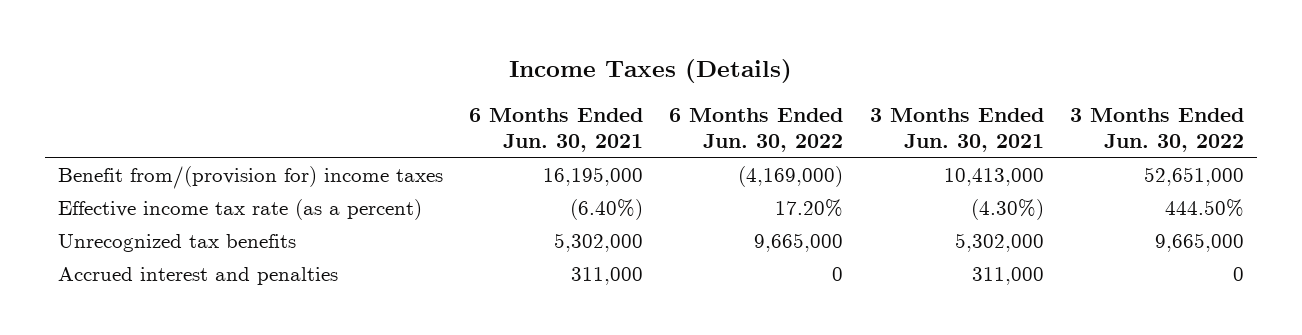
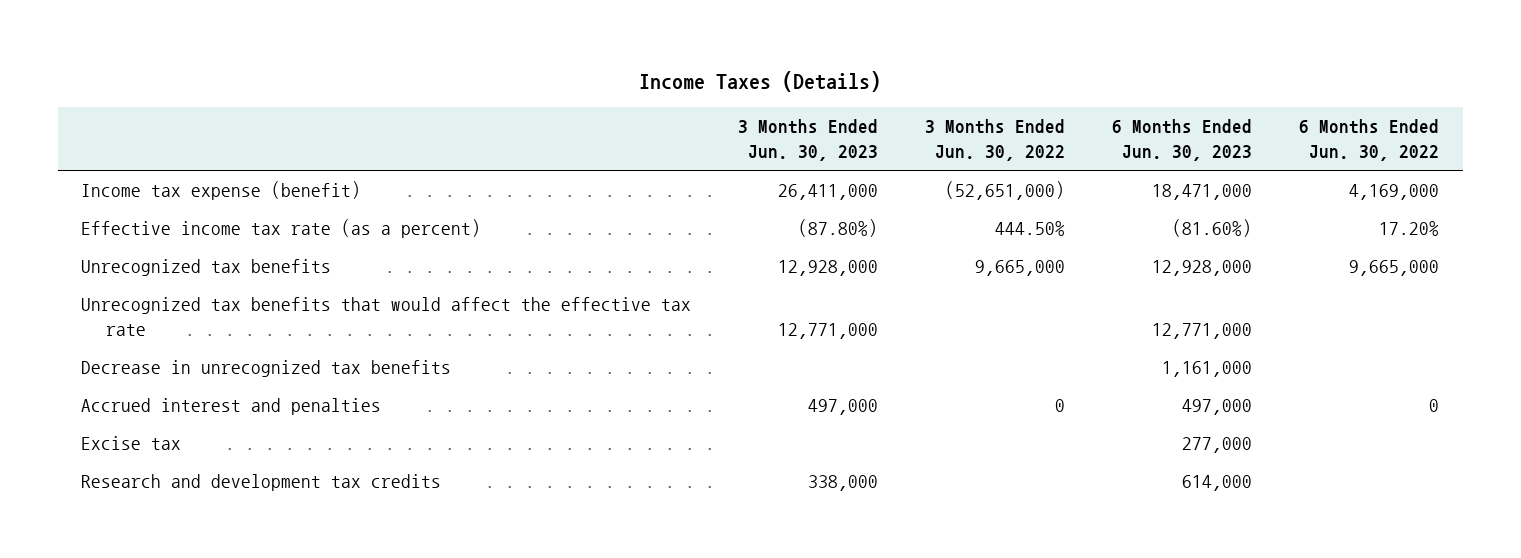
[468,108,643,152] 6 Months Ended Jun. 30, 2021 -> none
[869,108,1044,152] 3 Months Ended Jun. 30, 2021 -> none
none -> [738,119,879,161] 3 Months Ended Jun. 30, 2023
none -> [1112,119,1253,161] 6 Months Ended Jun. 30, 2023
[57,165,443,189] Benefit from/(provision for) income taxes -> [81,181,362,201] Income tax expense (benefit)
[738,165,844,187] (4,169,000) -> [1349,184,1440,201] 4,169,000
[1143,166,1244,186] 52,651,000 -> [945,181,1066,201] (52,651,000)
none -> [81,297,692,337] Unrecognized tax benefits that would affect the effective tax rate
none -> [81,360,452,378] Decrease in unrecognized tax benefits
none -> [81,436,182,451] Excise tax
none -> [81,474,442,492] Research and development tax credits

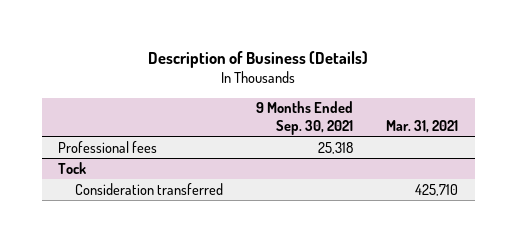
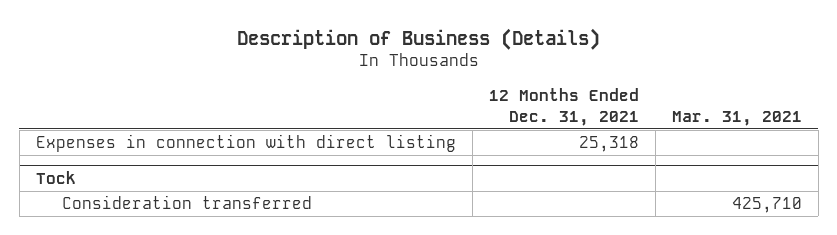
[256,101,354,135] 9 Months Ended Sep. 30, 2021 -> none
none -> [488,87,639,126] 12 Months Ended Dec. 31, 2021
[58,140,158,153] Professional fees -> [35,134,456,153] Expenses in connection with direct listing

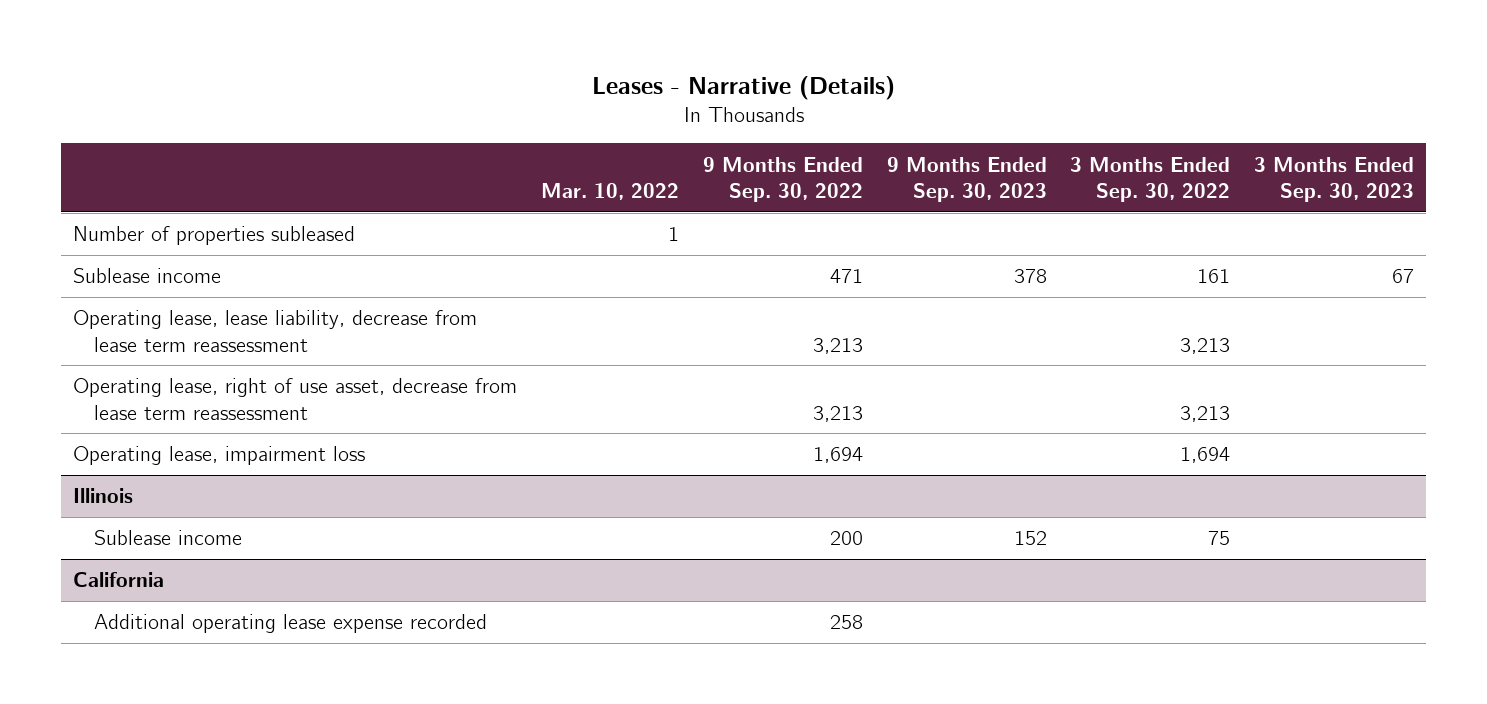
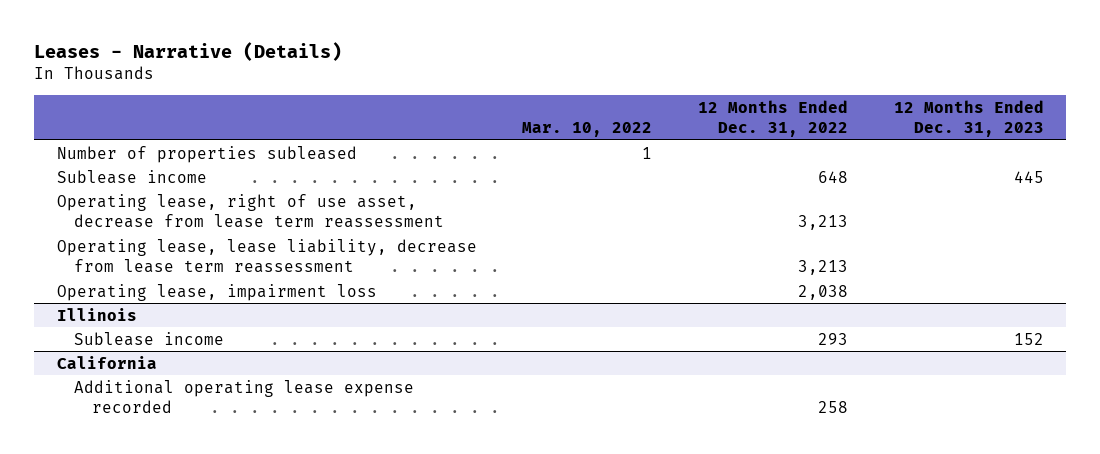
[702,156,863,203] 9 Months Ended Sep. 30, 2022 -> none
[886,156,1047,203] 9 Months Ended Sep. 30, 2023 -> none
[1070,156,1231,203] 3 Months Ended Sep. 30, 2022 -> none
[1254,156,1415,203] 3 Months Ended Sep. 30, 2023 -> none
none -> [697,99,848,137] 12 Months Ended Dec. 31, 2022
none -> [893,99,1044,137] 12 Months Ended Dec. 31, 2023
[73,310,478,352] Operating lease, lease liability, decrease from lease term reassessment -> [56,238,477,273] Operating lease, lease liability, decrease from lease term reassessment

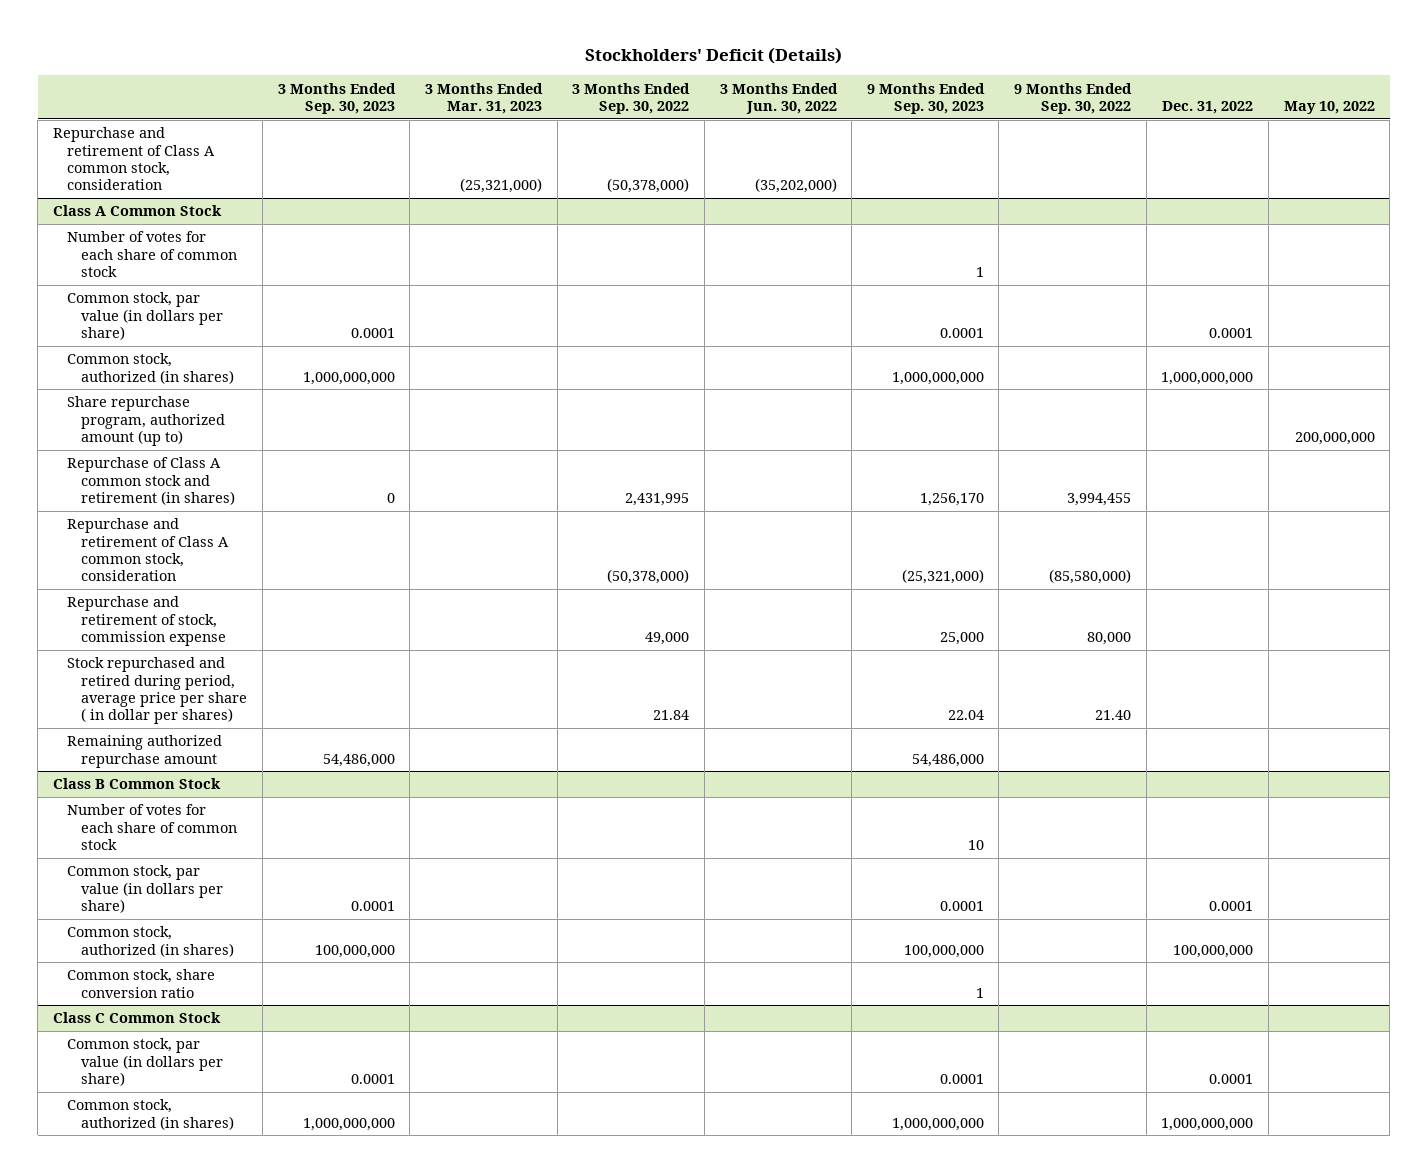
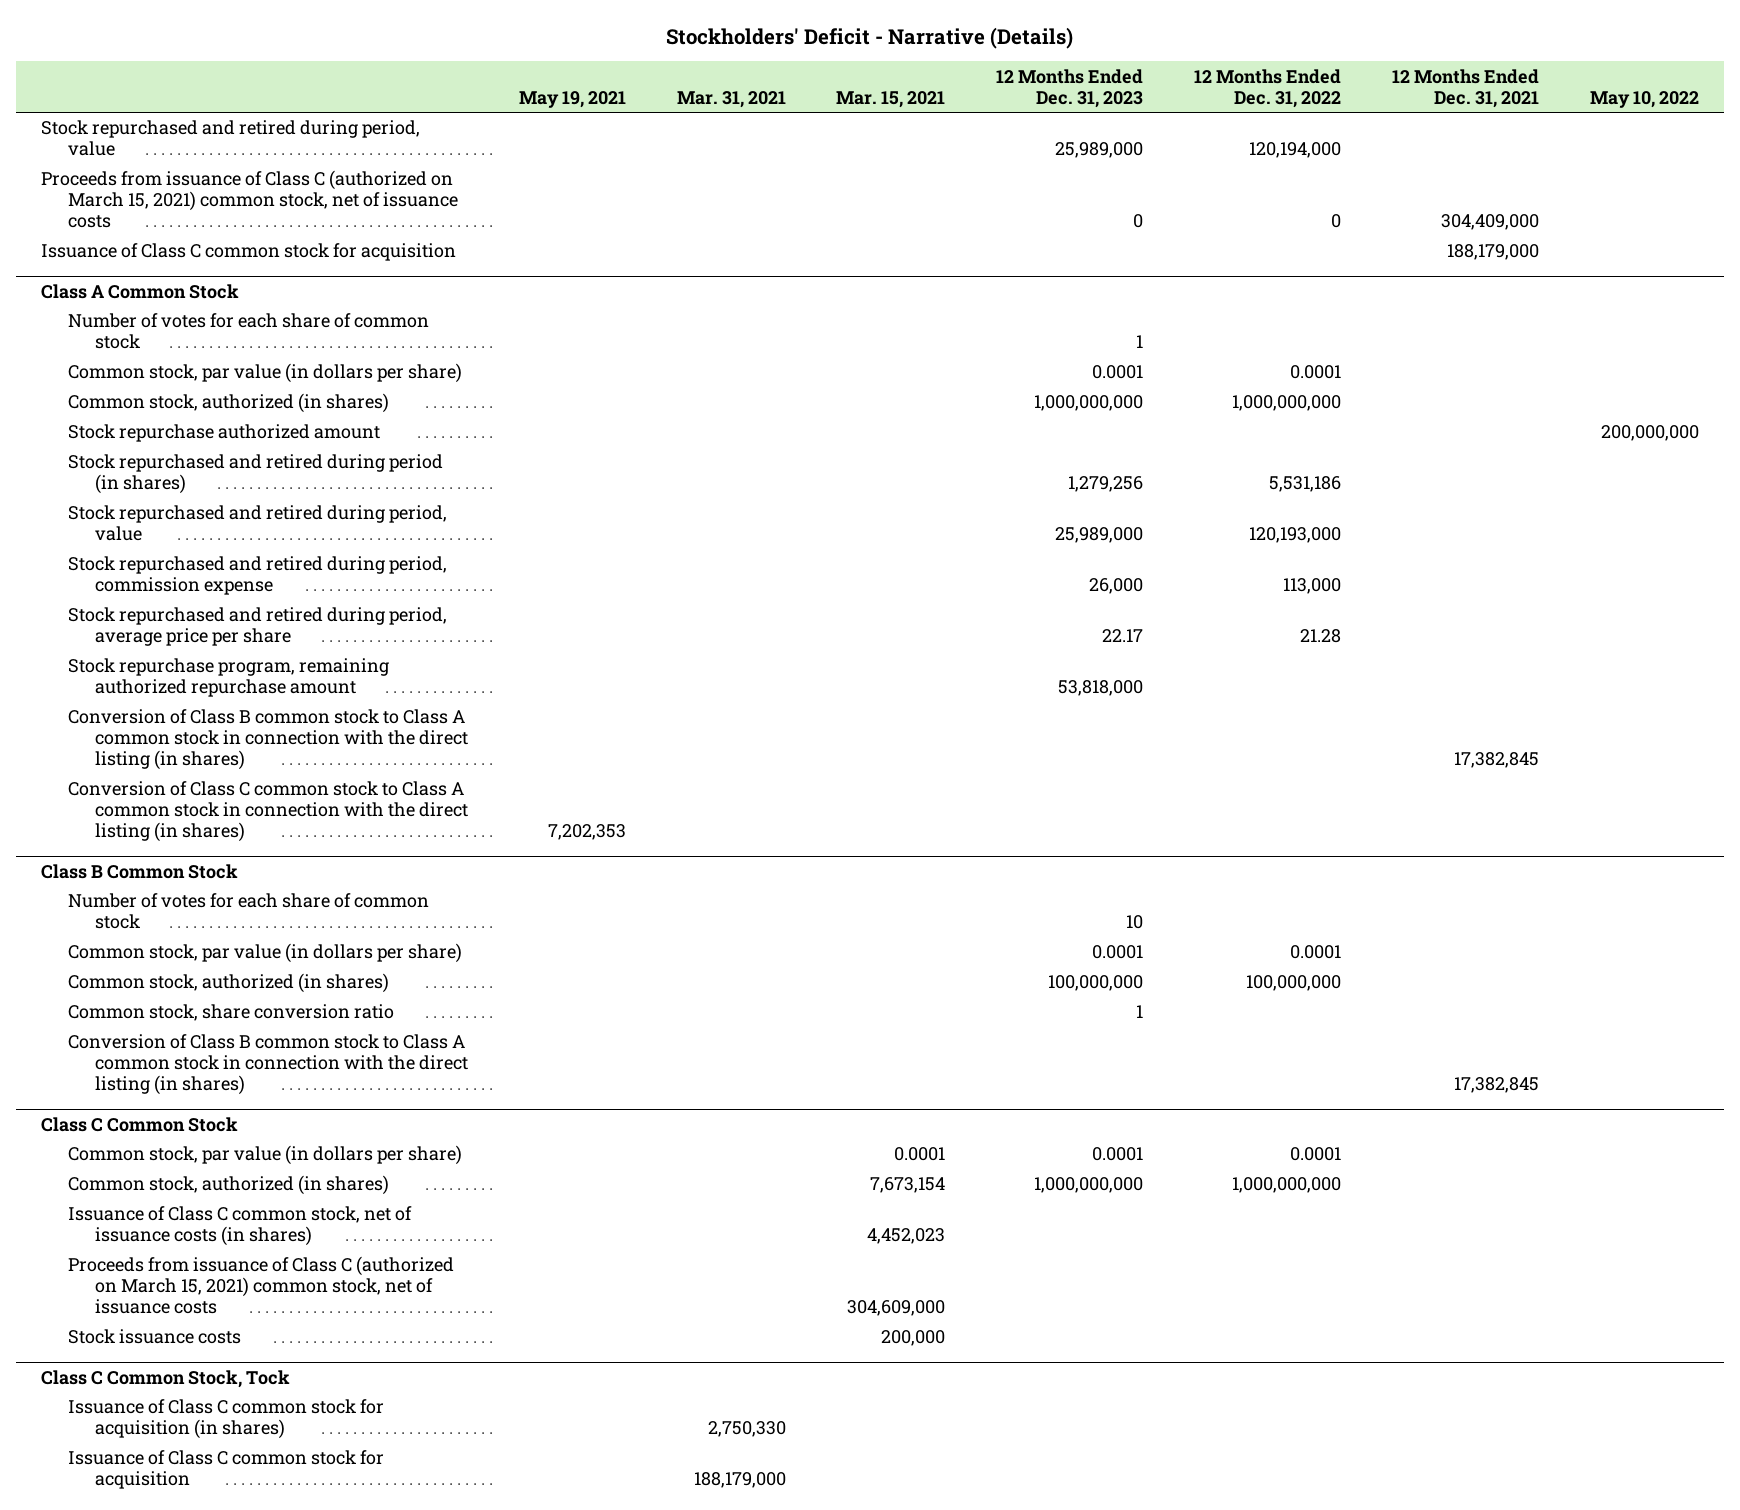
[584,46,842,64] Stockholders' Deficit (Details) -> [665,26,1073,49] Stockholders' Deficit - Narrative (Details)
[277,82,396,114] 3 Months Ended Sep. 30, 2023 -> none
[424,82,543,114] 3 Months Ended Mar. 31, 2023 -> none
[572,82,691,114] 3 Months Ended Sep. 30, 2022 -> none
[719,82,838,114] 3 Months Ended Jun. 30, 2022 -> none
[866,82,985,114] 9 Months Ended Sep. 30, 2023 -> none
[1014,82,1133,114] 9 Months Ended Sep. 30, 2022 -> none
[1162,100,1254,114] Dec. 31, 2022 -> none
none -> [518,90,626,108] May 19, 2021
none -> [676,90,786,108] Mar. 31, 2021
none -> [836,90,946,108] Mar. 15, 2021
none -> [996,68,1144,108] 12 Months Ended Dec. 31, 2023
none -> [1193,68,1341,108] 12 Months Ended Dec. 31, 2022
none -> [1391,68,1539,108] 12 Months Ended Dec. 31, 2021
[52,127,216,191] Repurchase and retirement of Class A common stock, consideration -> [41,120,421,157] Stock repurchased and retired during period, value
none -> [41,170,459,228] Proceeds from issuance of Class C (authorized on March 15, 2021) common stock, net of issuance costs
none -> [41,243,457,262] Issuance of Class C common stock for acquisition
[67,396,226,446] Share repurchase program, authorized amount (up to) -> [68,424,381,443] Stock repurchase authorized amount
[67,457,236,505] Repurchase of Class A common stock and retirement (in shares) -> [68,454,444,495] Stock repurchased and retired during period (in shares)
[67,518,230,582] Repurchase and retirement of Class A common stock, consideration -> [68,505,448,542] Stock repurchased and retired during period, value
[67,596,227,646] Repurchase and retirement of stock, commission expense -> [68,556,448,596] Stock repurchased and retired during period, commission expense
[67,657,248,725] Stock repurchased and retired during period, average price per share ( in dollar per shares) -> [68,607,448,647] Stock repurchased and retired during period, average price per share
[67,735,223,768] Remaining authorized repurchase amount -> [68,658,390,698] Stock repurchase program, remaining authorized repurchase amount
none -> [68,709,469,770] Conversion of Class B common stock to Class A common stock in connection with the direct listing (in shares)
none -> [68,781,469,842] Conversion of Class C common stock to Class A common stock in connection with the direct listing (in shares)
none -> [68,1034,469,1095] Conversion of Class B common stock to Class A common stock in connection with the direct listing (in shares)
none -> [68,1206,413,1247] Issuance of Class C common stock, net of issuance costs (in shares)
none -> [68,1256,455,1314] Proceeds from issuance of Class C (authorized on March 15, 2021) common stock, net of issuance costs
none -> [68,1329,242,1345] Stock issuance costs
none -> [41,1369,291,1388] Class C Common Stock, Tock
none -> [68,1399,385,1440] Issuance of Class C common stock for acquisition (in shares)
none -> [68,1450,385,1490] Issuance of Class C common stock for acquisition

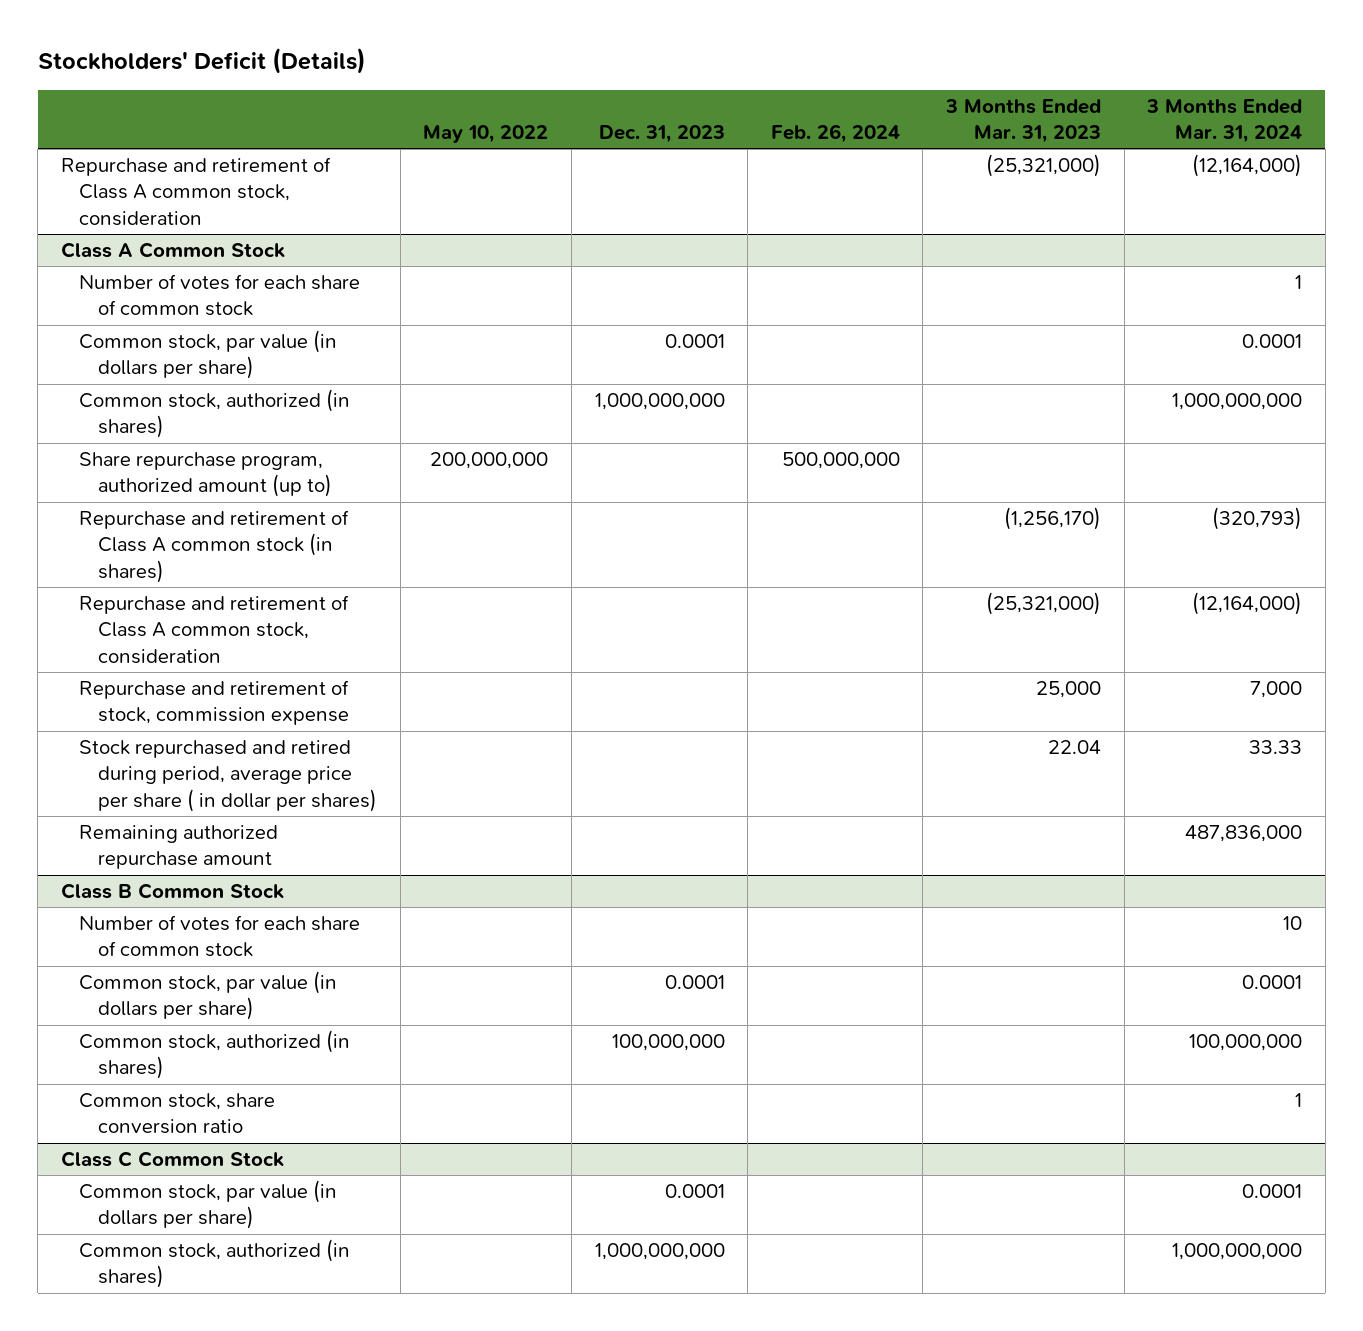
[665,26,1073,49] Stockholders' Deficit - Narrative (Details) -> [37,48,366,75] Stockholders' Deficit (Details)
[518,90,626,108] May 19, 2021 -> none
[676,90,786,108] Mar. 31, 2021 -> none
[836,90,946,108] Mar. 15, 2021 -> none
[996,68,1144,108] 12 Months Ended Dec. 31, 2023 -> none
[1193,68,1341,108] 12 Months Ended Dec. 31, 2022 -> none
[1391,68,1539,108] 12 Months Ended Dec. 31, 2021 -> none
none -> [598,125,725,144] Dec. 31, 2023
none -> [770,124,900,144] Feb. 26, 2024
none -> [944,98,1101,144] 3 Months Ended Mar. 31, 2023
none -> [1146,98,1303,144] 3 Months Ended Mar. 31, 2024
[41,170,459,228] Proceeds from issuance of Class C (authorized on March 15, 2021) common stock, net of issuance costs -> none
[41,243,457,262] Issuance of Class C common stock for acquisition -> none
[41,120,421,157] Stock repurchased and retired during period, value -> [60,157,331,226] Repurchase and retirement of Class A common stock, consideration
[68,709,469,770] Conversion of Class B common stock to Class A common stock in connection with the direct listing (in shares) -> none
[68,781,469,842] Conversion of Class C common stock to Class A common stock in connection with the direct listing (in shares) -> none
[68,424,381,443] Stock repurchase authorized amount -> [79,452,333,498] Share repurchase program, authorized amount (up to)
[68,454,444,495] Stock repurchased and retired during period (in shares) -> [79,510,350,583] Repurchase and retirement of Class A common stock (in shares)
[68,505,448,542] Stock repurchased and retired during period, value -> [79,595,350,664] Repurchase and retirement of Class A common stock, consideration
[68,556,448,596] Stock repurchased and retired during period, commission expense -> [79,680,350,726] Repurchase and retirement of stock, commission expense
[68,607,448,647] Stock repurchased and retired during period, average price per share -> [79,740,378,812] Stock repurchased and retired during period, average price per share ( in dollar per shares)
[68,658,390,698] Stock repurchase program, remaining authorized repurchase amount -> [79,825,279,870] Remaining authorized repurchase amount
[68,1034,469,1095] Conversion of Class B common stock to Class A common stock in connection with the direct listing (in shares) -> none
[68,1206,413,1247] Issuance of Class C common stock, net of issuance costs (in shares) -> none
[68,1256,455,1314] Proceeds from issuance of Class C (authorized on March 15, 2021) common stock, net of issuance costs -> none
[68,1329,242,1345] Stock issuance costs -> none
[41,1369,291,1388] Class C Common Stock, Tock -> none
[68,1399,385,1440] Issuance of Class C common stock for acquisition (in shares) -> none
[68,1450,385,1490] Issuance of Class C common stock for acquisition -> none

